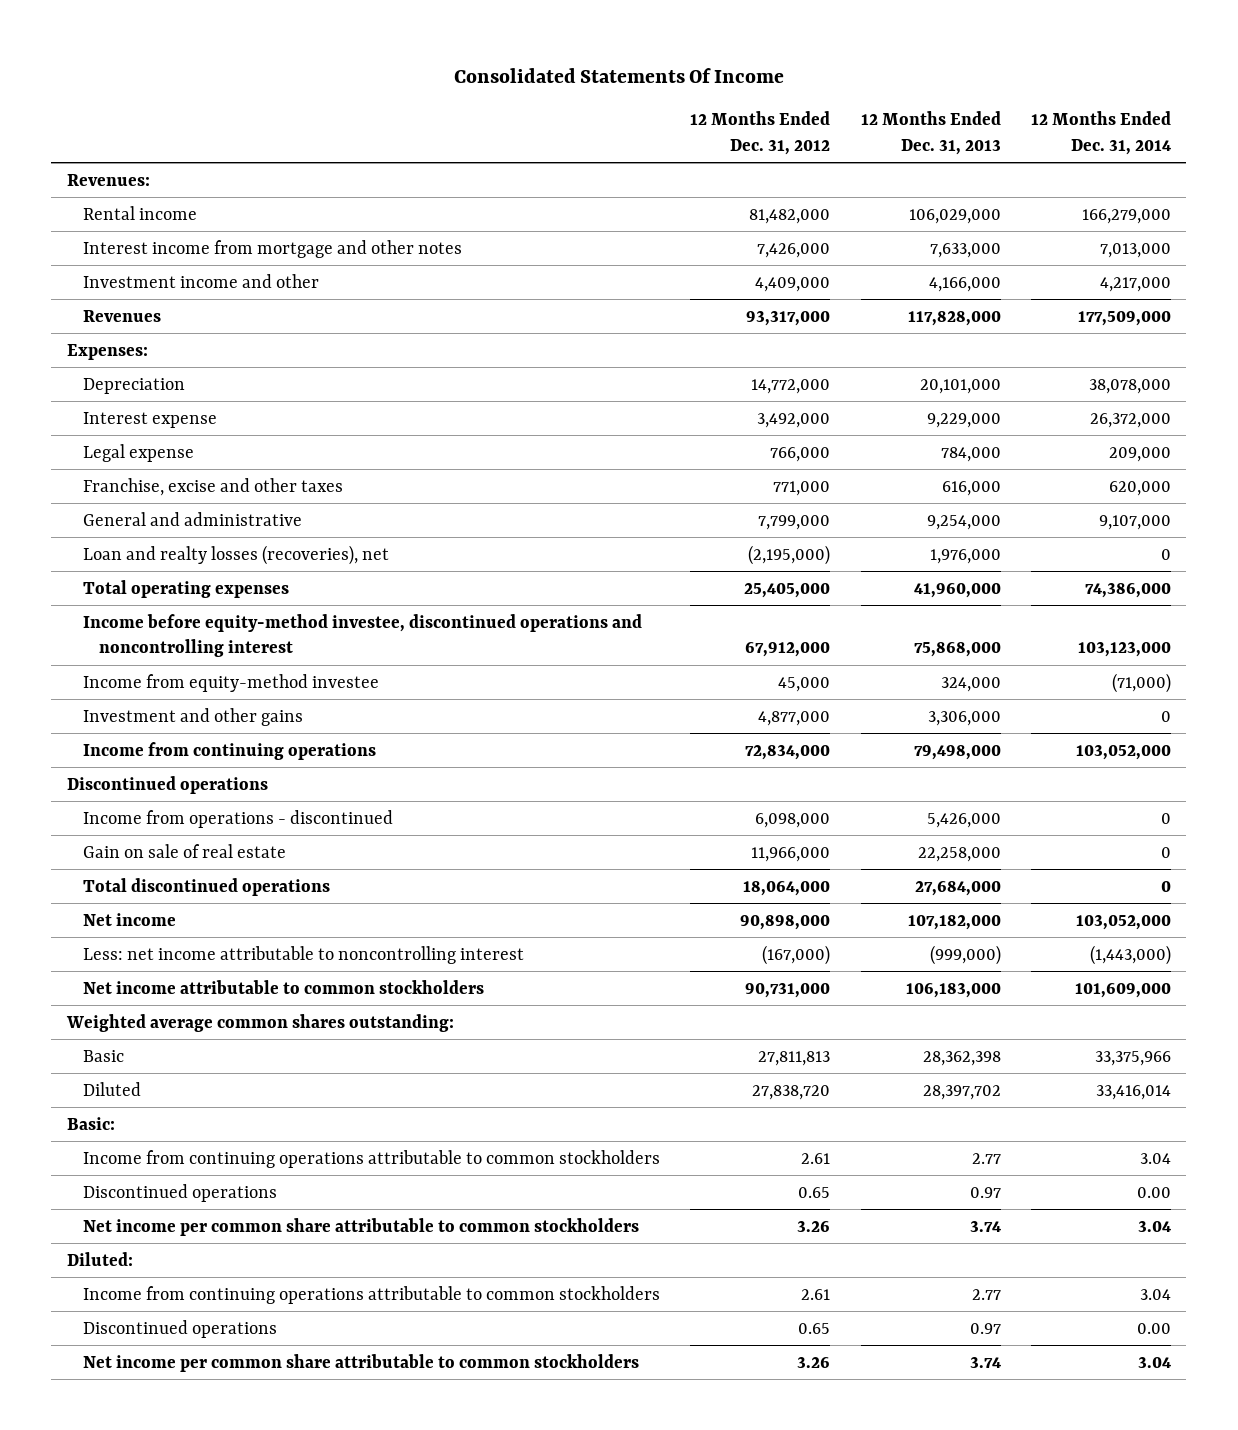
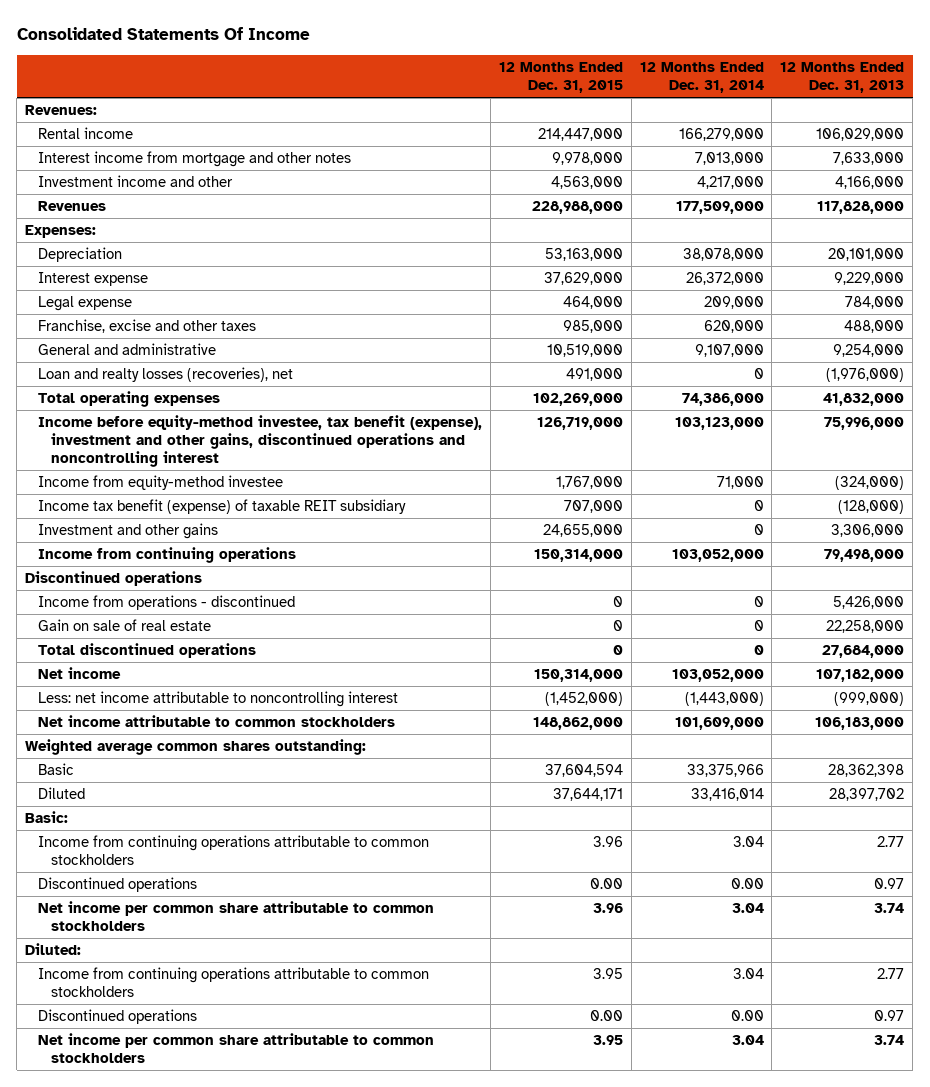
[690,111,831,156] 12 Months Ended Dec. 31, 2012 -> none
none -> [498,61,623,93] 12 Months Ended Dec. 31, 2015
[941,480,1001,496] 616,000 -> [844,320,905,334] 488,000
[929,548,1001,564] 1,976,000 -> [826,368,905,383] (1,976,000)
[913,582,1001,598] 41,960,000 -> [823,393,905,407] 41,832,000
[82,613,642,658] Income before equity-method investee, discontinued operations and noncontrolling interest -> [38,415,483,468] Income before equity-method investee, tax benefit (expense), investment and other gains, discontinued operations and noncontrolling interest
[913,642,1001,658] 75,868,000 -> [824,417,905,431] 75,996,000
[940,676,1001,692] 324,000 -> [835,476,905,491] (324,000)
[1112,672,1172,693] (71,000) -> [716,476,764,490] 71,000
none -> [38,499,407,515] Income tax benefit (expense) of taxable REIT subsidiary

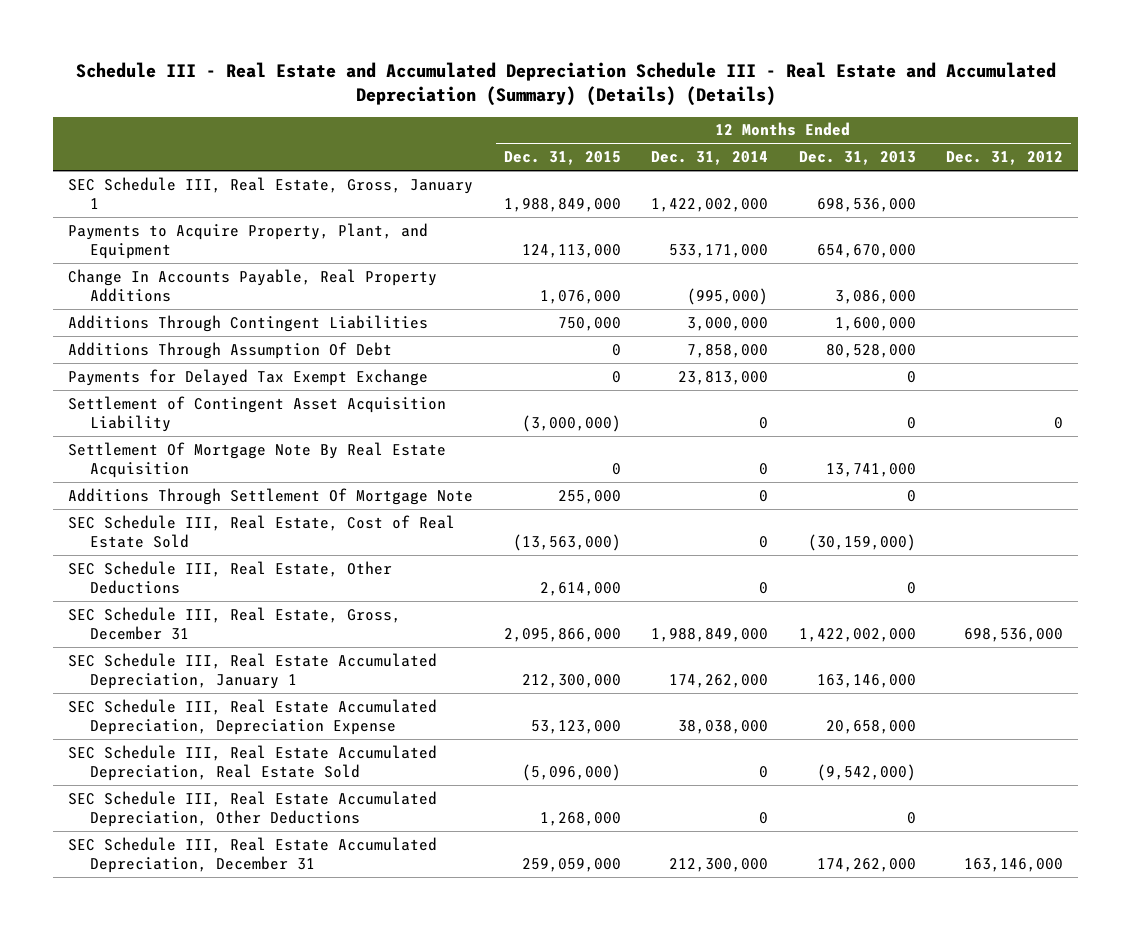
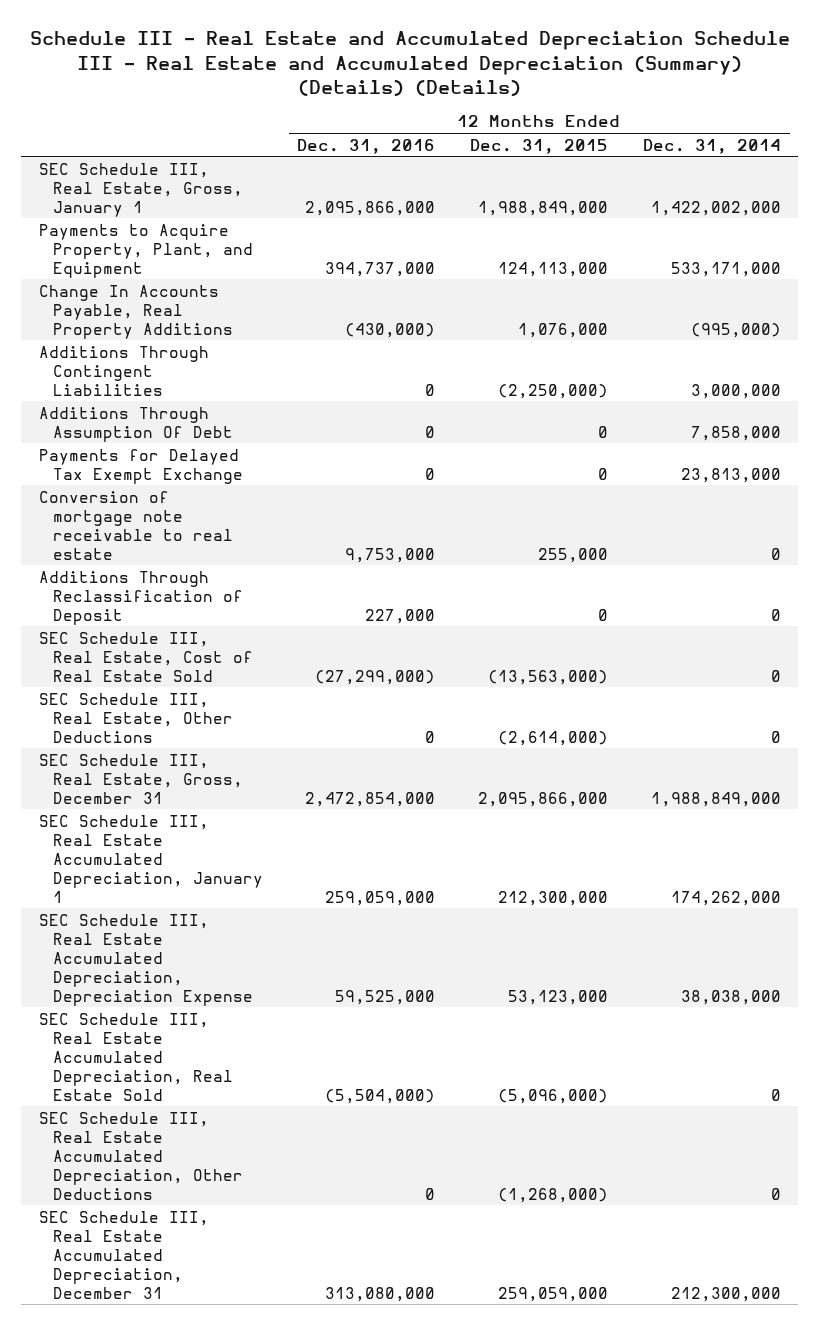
[798,151,916,166] Dec. 31, 2013 -> none
[946,151,1064,166] Dec. 31, 2012 -> none
none -> [297,138,436,154] Dec. 31, 2016
[557,316,621,331] 750,000 -> [498,383,609,399] (2,250,000)
[68,395,447,433] Settlement of Contingent Asset Acquisition Liability -> none
[68,441,447,479] Settlement Of Mortgage Note By Real Estate Acquisition -> none
[68,487,474,505] Additions Through Settlement Of Mortgage Note -> [38,490,233,560] Conversion of mortgage note receivable to real estate
none -> [38,570,243,625] Additions Through Reclassification of Deposit
[539,582,621,597] 2,614,000 -> [498,730,609,746] (2,614,000)
[539,812,621,827] 1,268,000 -> [498,1187,609,1203] (1,268,000)

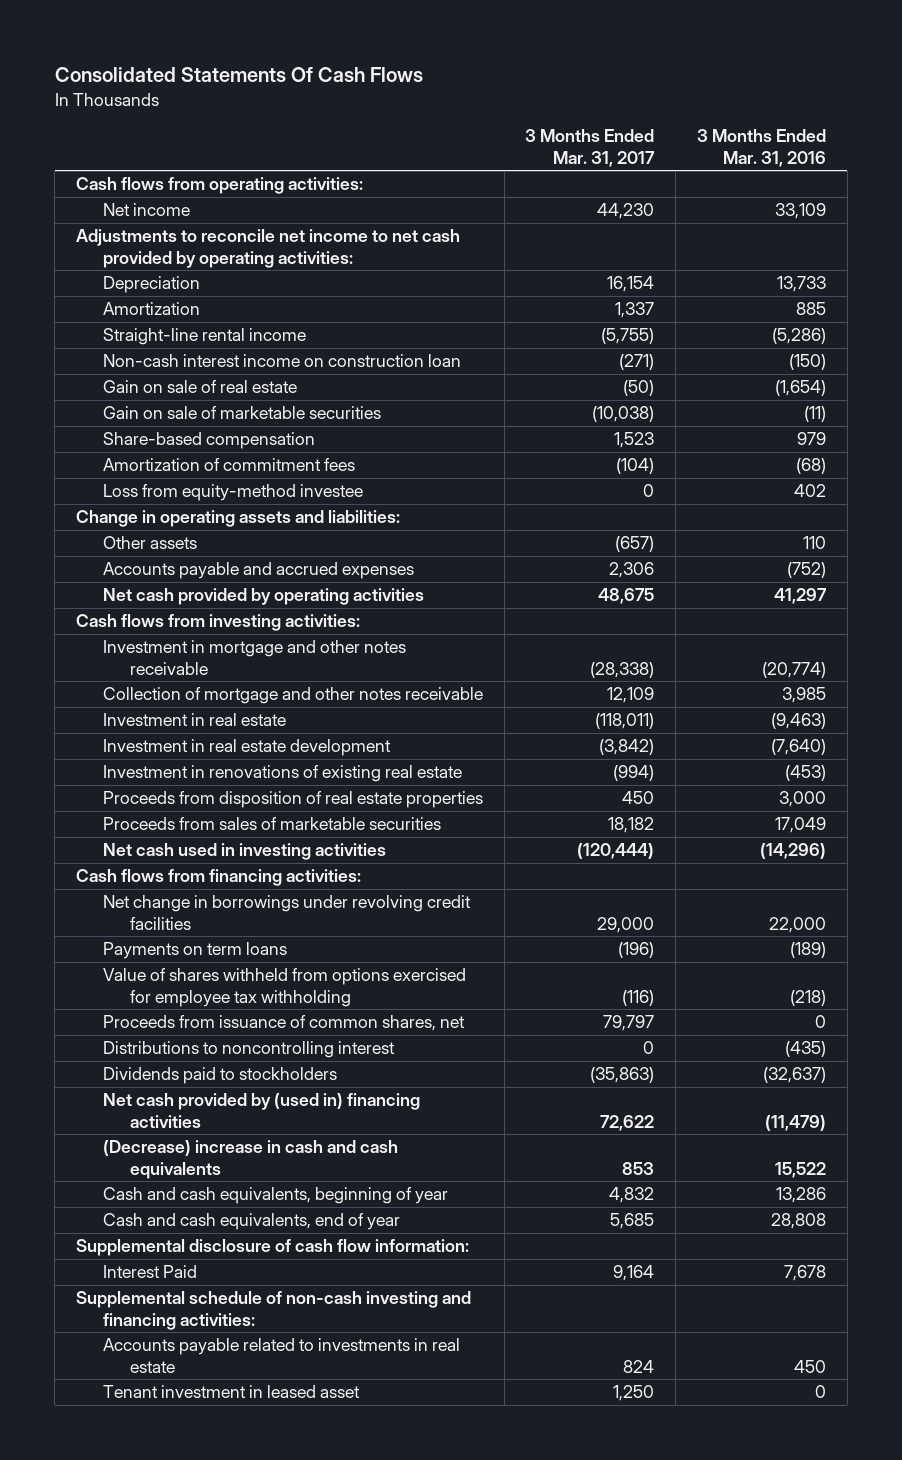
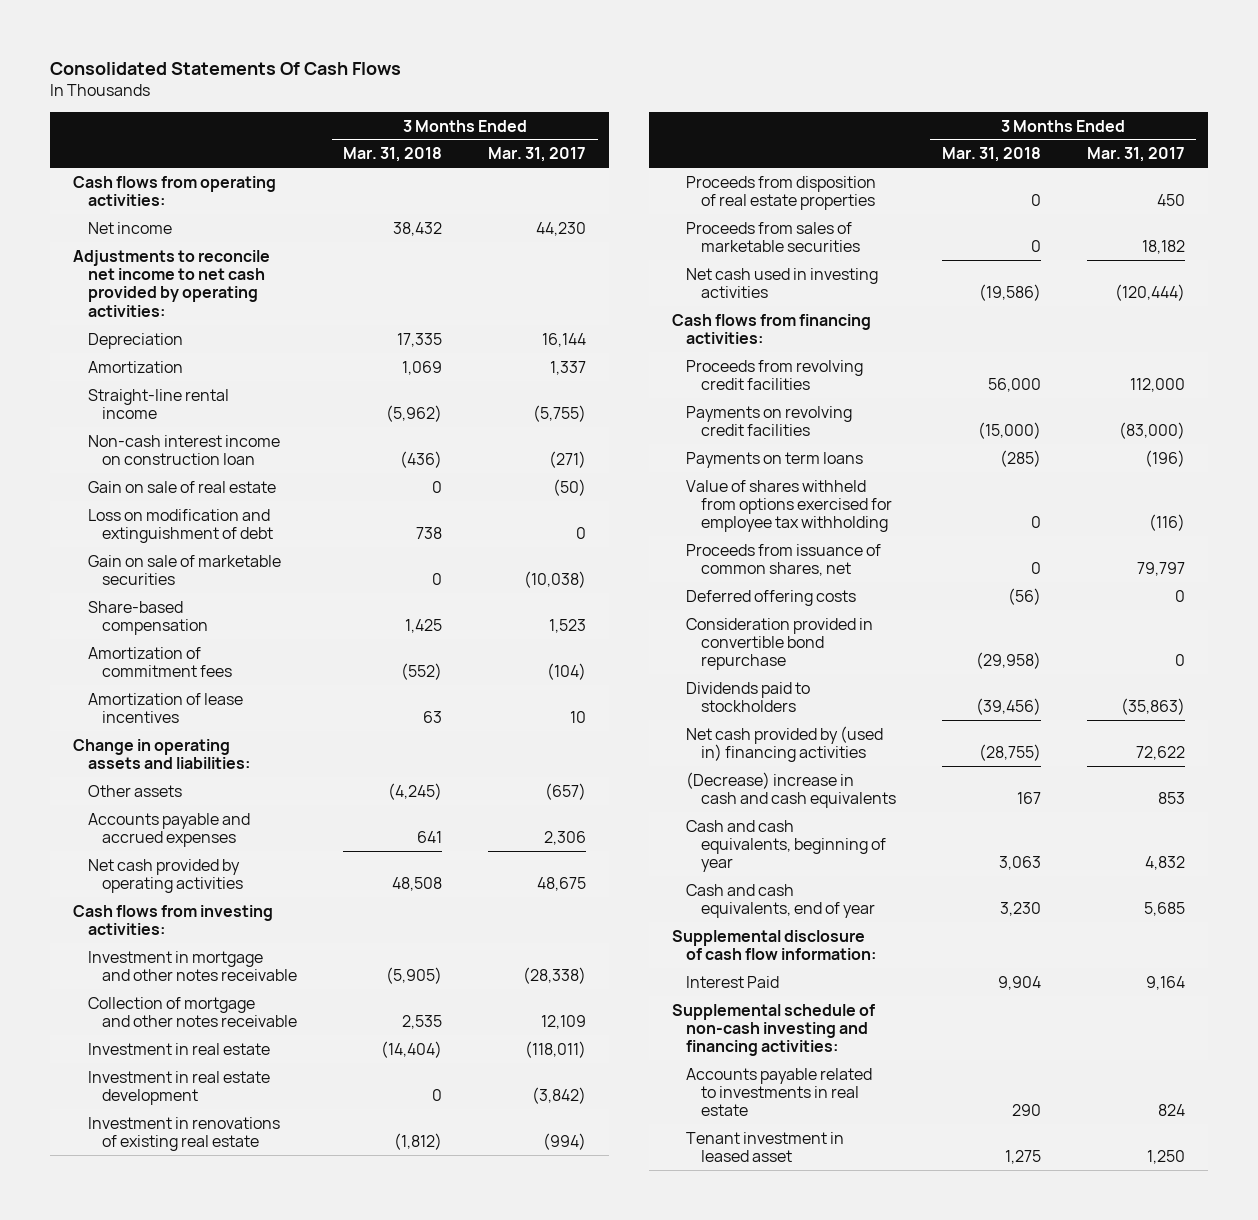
[696,129,826,167] 3 Months Ended Mar. 31, 2016 -> none
none -> [343,147,443,163] Mar. 31, 2018
[607,276,655,293] 16,154 -> [542,332,587,347] 16,144
none -> [87,508,274,543] Loss on modification and extinguishment of debt
[103,484,364,502] Loss from equity-method investee -> none
none -> [87,692,243,723] Amortization of lease incentives
[103,895,472,930] Net change in borrowings under revolving credit facilities -> none
none -> [686,359,864,390] Proceeds from revolving credit facilities
none -> [686,405,853,436] Payments on revolving credit facilities
[103,1041,396,1059] Distributions to noncontrolling interest -> none
none -> [686,589,857,606] Deferred offering costs
none -> [686,617,874,671] Consideration provided in convertible bond repurchase

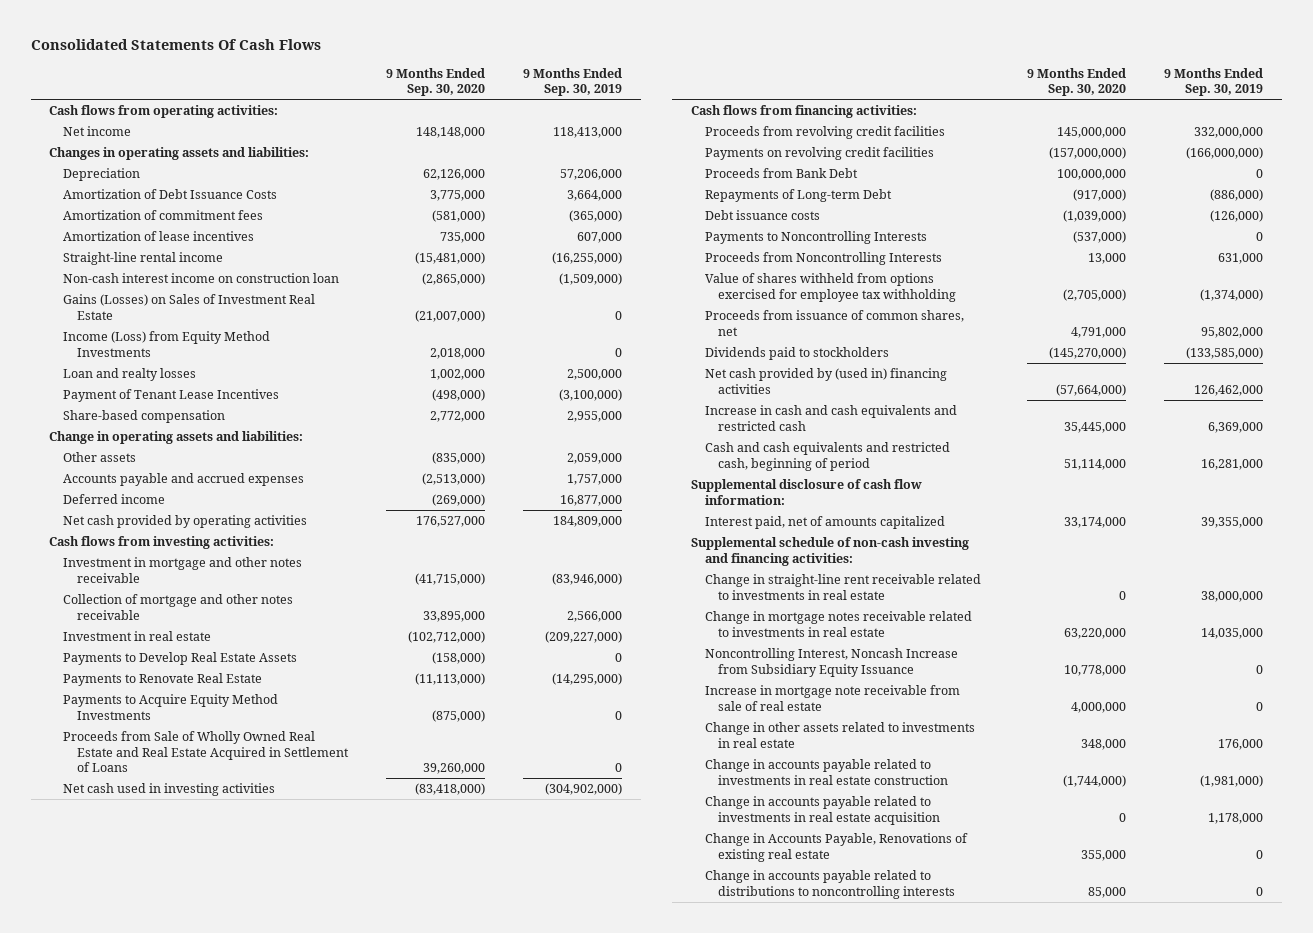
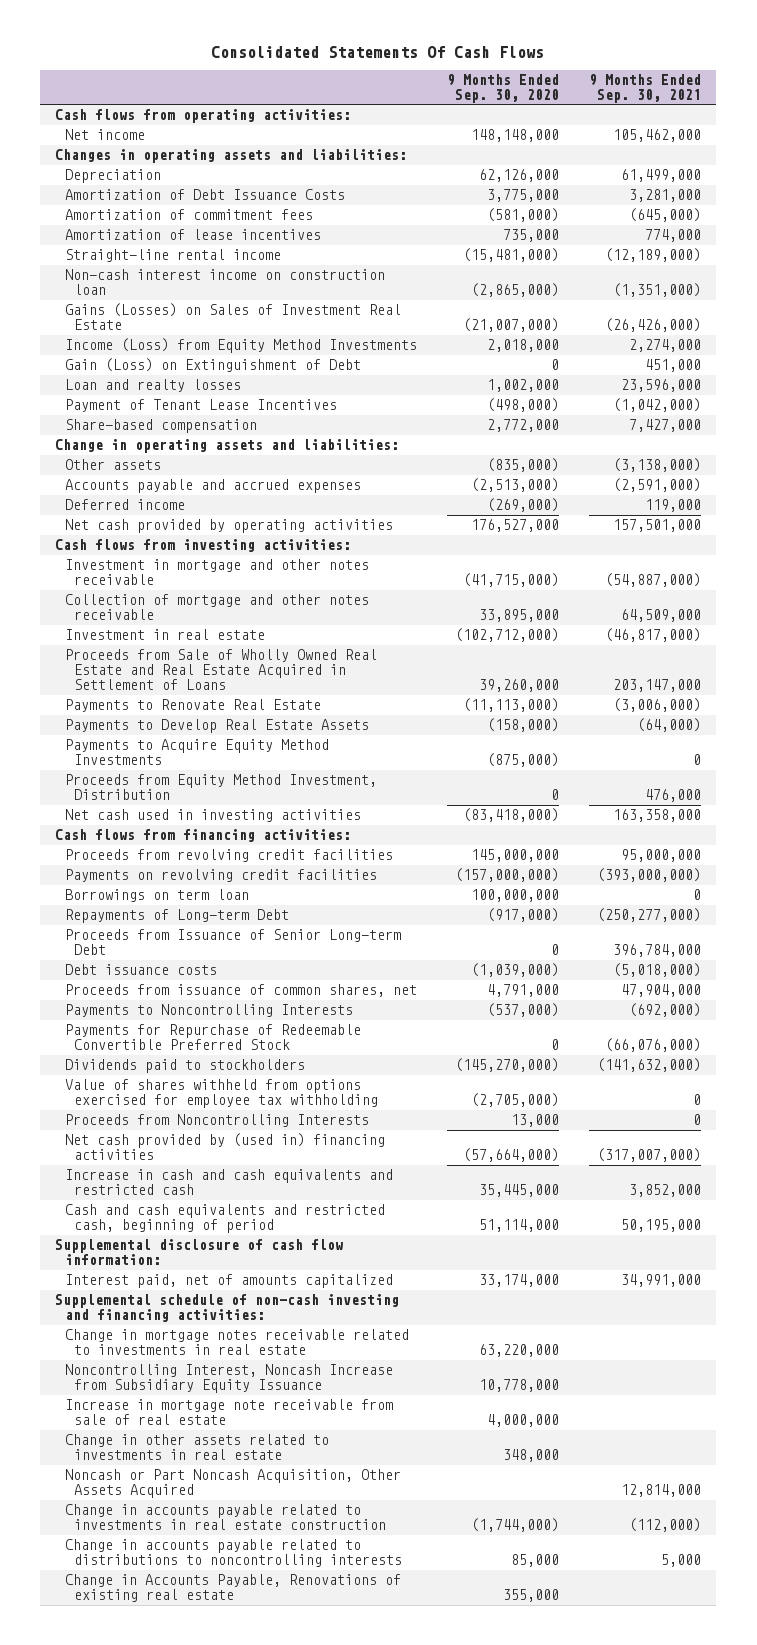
[522,67,622,97] 9 Months Ended Sep. 30, 2019 -> none
none -> [589,74,702,104] 9 Months Ended Sep. 30, 2021
none -> [64,358,361,373] Gain (Loss) on Extinguishment of Debt
[63,730,349,773] Proceeds from Sale of Wholly Owned Real Estate and Real Estate Acquired in Settlement of Loans -> [64,649,377,691] Proceeds from Sale of Wholly Owned Real Estate and Real Estate Acquired in Settlement of Loans
[63,651,298,665] Payments to Develop Real Estate Assets -> [64,719,369,734] Payments to Develop Real Estate Assets
none -> [64,774,377,801] Proceeds from Equity Method Investment, Distribution
[704,167,858,178] Proceeds from Bank Debt -> none
none -> [64,889,249,903] Borrowings on term loan
none -> [64,929,401,956] Proceeds from Issuance of Senior Long-term Debt
[704,230,927,244] Payments to Noncontrolling Interests -> [64,1004,353,1018] Payments to Noncontrolling Interests
none -> [64,1024,361,1051] Payments for Repurchase of Redeemable Convertible Preferred Stock
[704,272,957,302] Value of shares withheld from options exercised for employee tax withholding -> [64,1079,378,1109] Value of shares withheld from options exercised for employee tax withholding
[704,251,942,265] Proceeds from Noncontrolling Interests -> [64,1114,369,1128] Proceeds from Noncontrolling Interests
[704,573,981,600] Change in straight-line rent receivable related to investments in real estate -> none
none -> [64,1469,401,1499] Noncash or Part Noncash Acquisition, Other Assets Acquired
[704,795,941,825] Change in accounts payable related to investments in real estate acquisition -> none
[704,832,968,862] Change in Accounts Payable, Renovations of existing real estate -> [64,1574,401,1603] Change in Accounts Payable, Renovations of existing real estate

